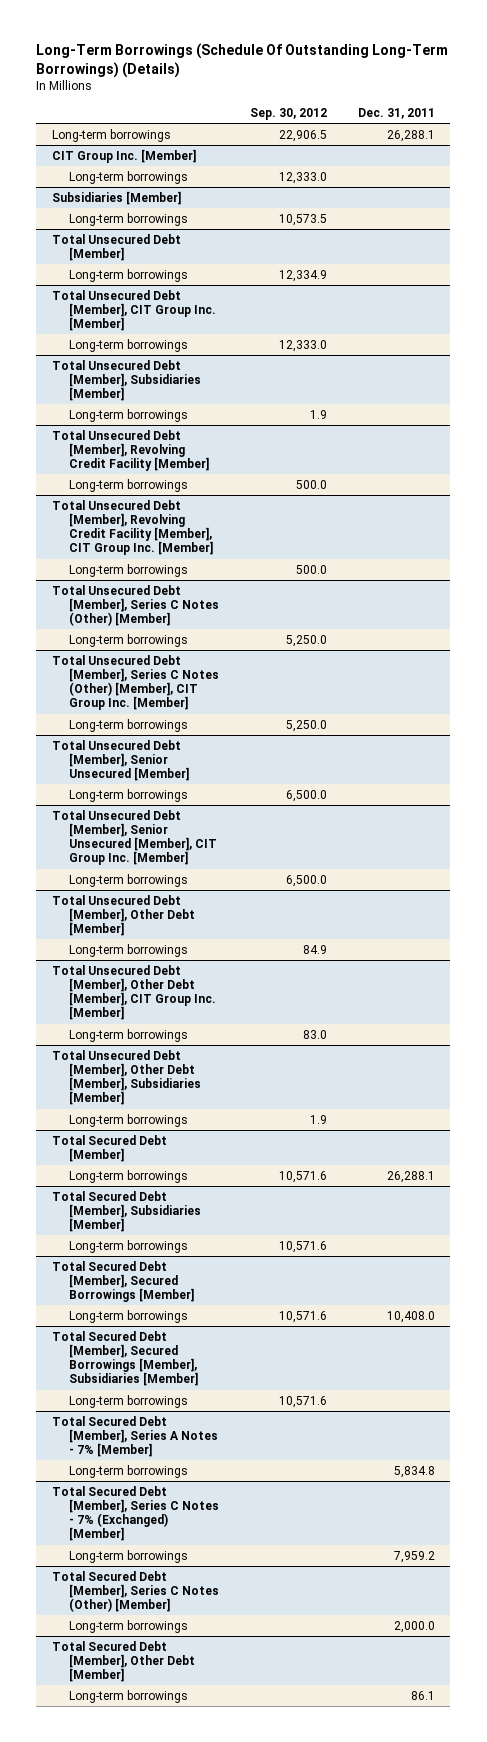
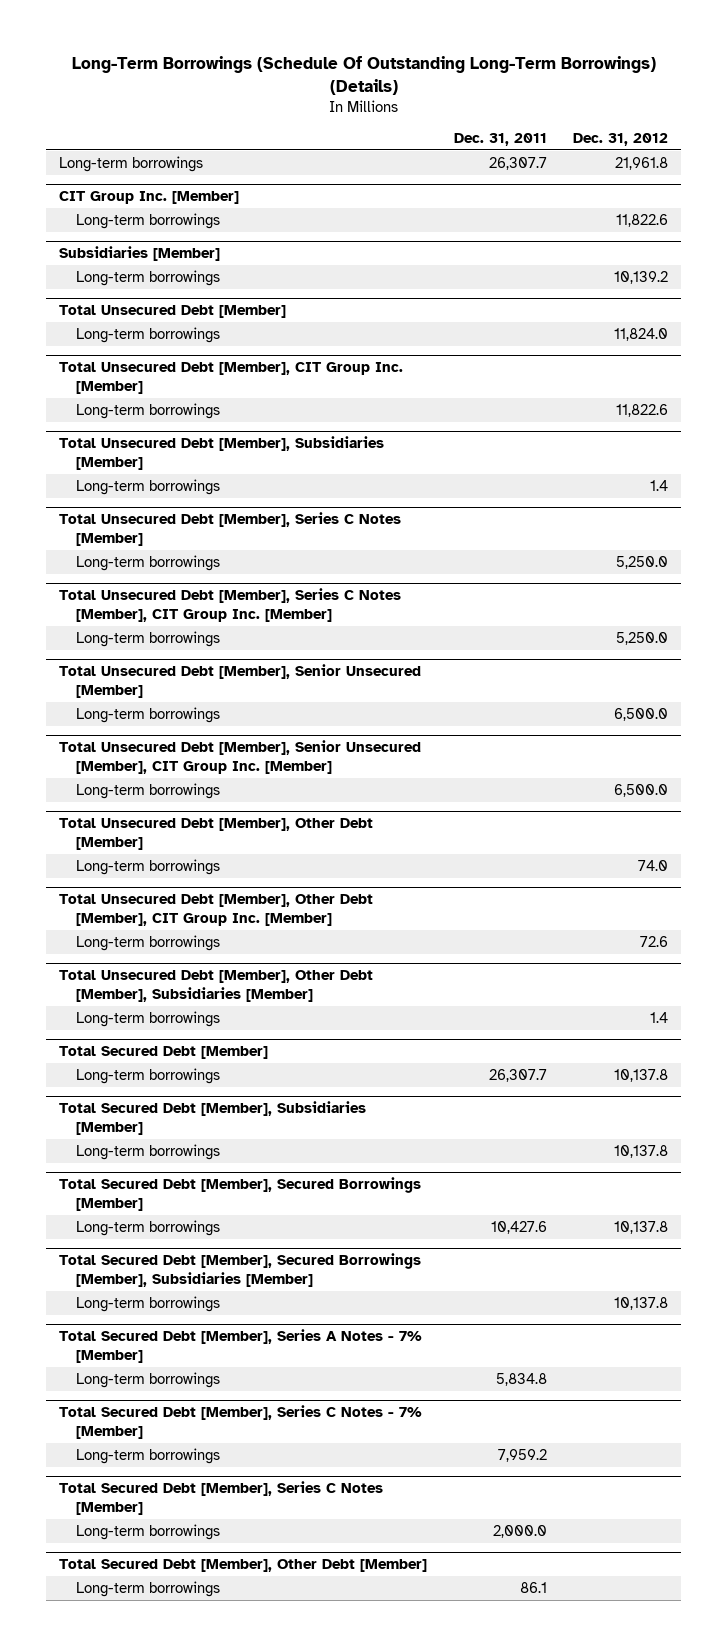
[249,108,327,121] Sep. 30, 2012 -> none
none -> [573,133,669,147] Dec. 31, 2012
[386,129,435,142] 26,288.1 -> [488,156,547,170] 26,307.7
[51,429,209,472] Total Unsecured Debt [Member], Revolving Credit Facility [Member] -> none
[68,478,188,492] Long-term borrowings -> none
[51,499,213,556] Total Unsecured Debt [Member], Revolving Credit Facility [Member], CIT Group Inc. [Member] -> none
[68,563,188,577] Long-term borrowings -> none
[51,584,219,627] Total Unsecured Debt [Member], Series C Notes (Other) [Member] -> [59,512,402,547] Total Unsecured Debt [Member], Series C Notes [Member]
[51,654,219,711] Total Unsecured Debt [Member], Series C Notes (Other) [Member], CIT Group Inc. [Member] -> [59,588,402,623] Total Unsecured Debt [Member], Series C Notes [Member], CIT Group Inc. [Member]
[386,1170,435,1183] 26,288.1 -> [488,1068,547,1082] 26,307.7
[386,1310,435,1323] 10,408.0 -> [490,1220,547,1234] 10,427.6
[51,1485,219,1542] Total Secured Debt [Member], Series C Notes - 7% (Exchanged) [Member] -> [59,1405,423,1440] Total Secured Debt [Member], Series C Notes - 7% [Member]
[51,1570,219,1613] Total Secured Debt [Member], Series C Notes (Other) [Member] -> [59,1481,384,1516] Total Secured Debt [Member], Series C Notes [Member]

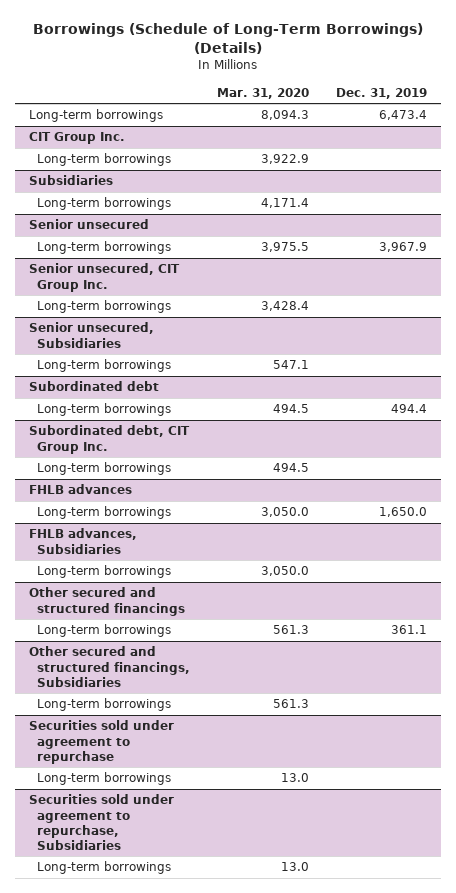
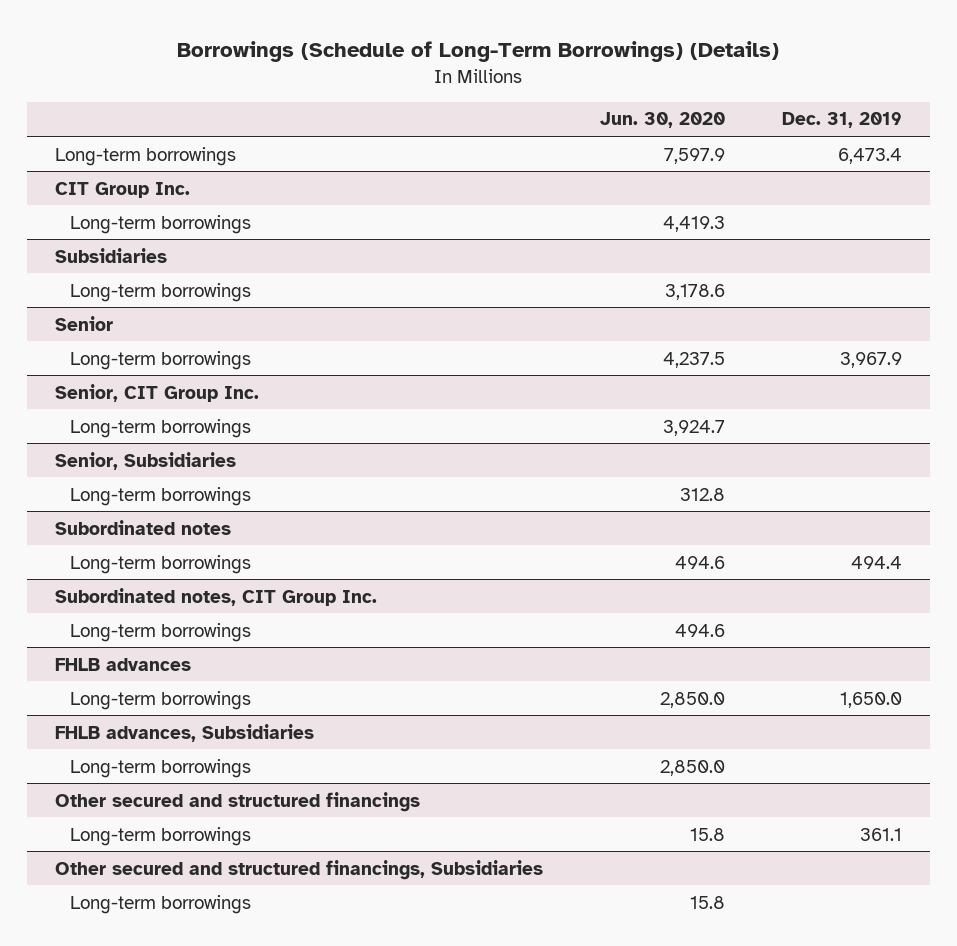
[217,87,310,99] Mar. 31, 2020 -> none
none -> [599,112,725,129] Jun. 30, 2020
[28,219,149,230] Senior unsecured -> [55,315,114,331] Senior
[28,263,180,292] Senior unsecured, CIT Group Inc. -> [55,383,260,402] Senior, CIT Group Inc.
[28,322,154,348] Senior unsecured, Subsidiaries -> [55,451,237,470] Senior, Subsidiaries
[28,381,159,392] Subordinated debt -> [55,519,232,535] Subordinated notes
[28,425,190,454] Subordinated debt, CIT Group Inc. -> [55,587,378,606] Subordinated notes, CIT Group Inc.
[28,720,174,764] Securities sold under agreement to repurchase -> none
[37,772,172,786] Long-term borrowings -> none
[28,794,174,850] Securities sold under agreement to repurchase, Subsidiaries -> none
[37,861,172,875] Long-term borrowings -> none

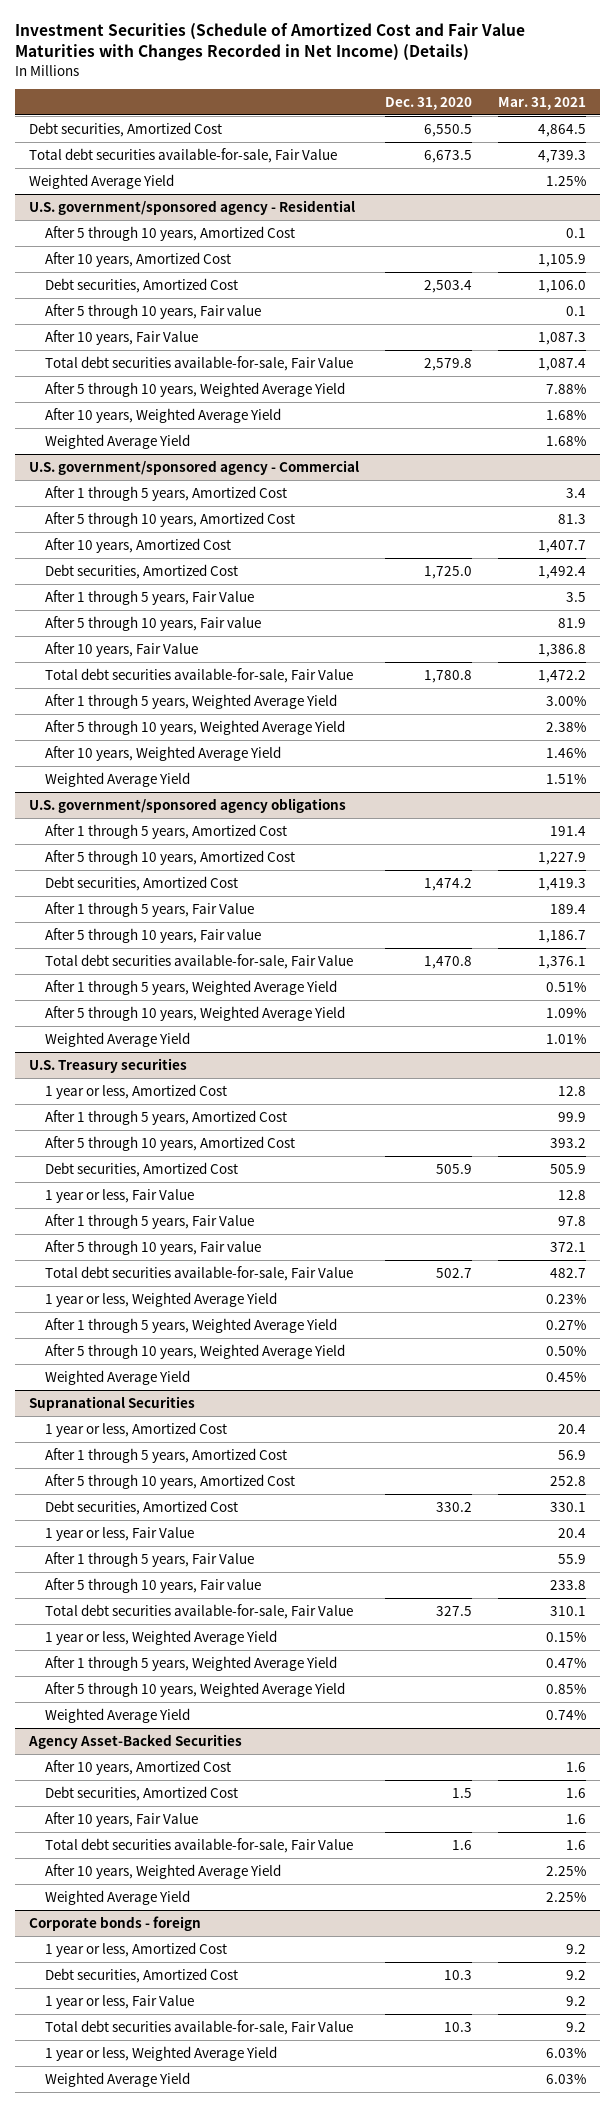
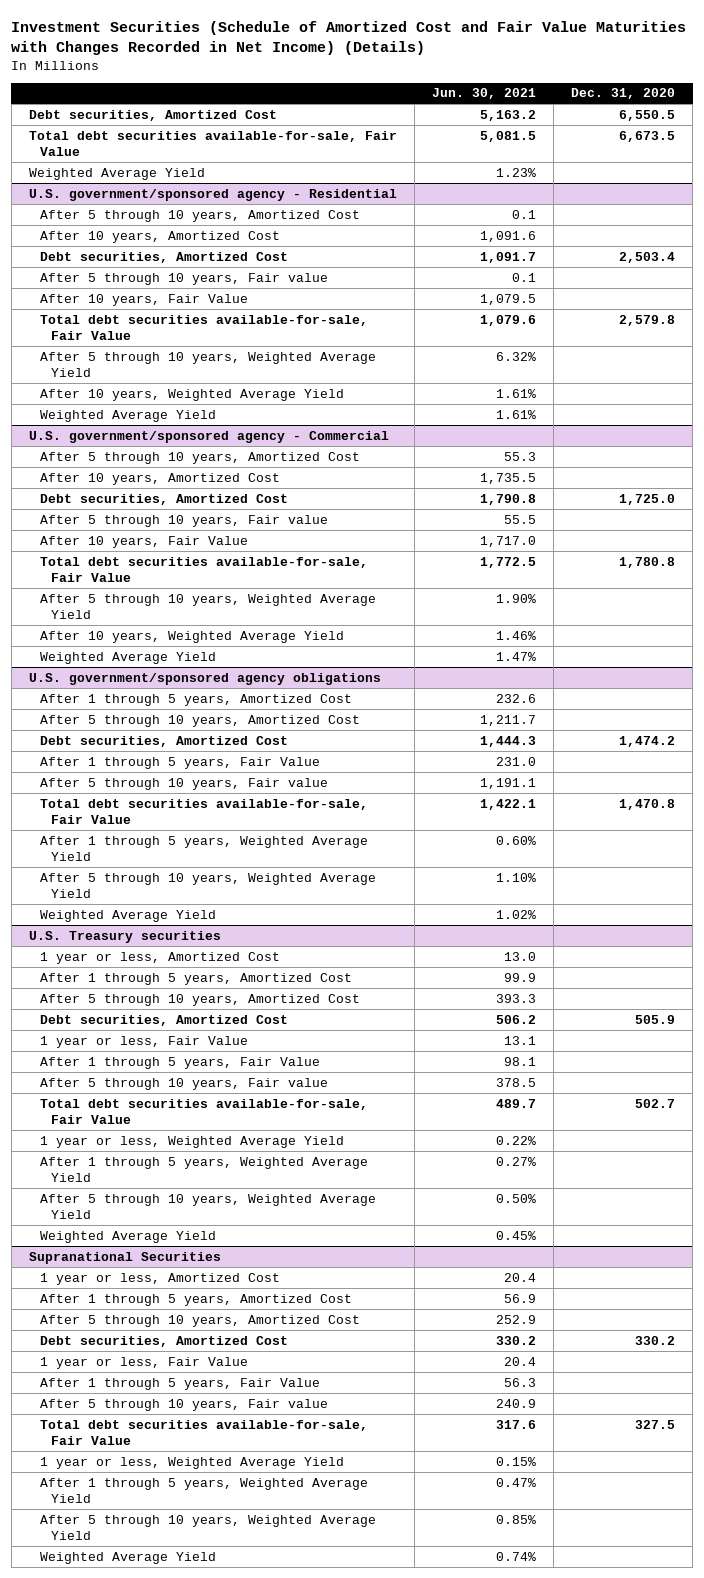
[498,96,587,110] Mar. 31, 2021 -> none
none -> [432,88,537,100] Jun. 30, 2021
[45,485,288,501] After 1 through 5 years, Amortized Cost -> none
[45,589,255,605] After 1 through 5 years, Fair Value -> none
[45,693,338,709] After 1 through 5 years, Weighted Average Yield -> none
[27,1733,242,1749] Agency Asset-Backed Securities -> none
[45,1759,232,1775] After 10 years, Amortized Cost -> none
[45,1785,239,1801] Debt securities, Amortized Cost -> none
[45,1811,199,1827] After 10 years, Fair Value -> none
[45,1837,354,1853] Total debt securities available-for-sale, Fair Value -> none
[45,1863,282,1879] After 10 years, Weighted Average Yield -> none
[45,1889,191,1905] Weighted Average Yield -> none
[28,1915,201,1931] Corporate bonds - foreign -> none
[45,1941,228,1957] 1 year or less, Amortized Cost -> none
[45,1967,239,1983] Debt securities, Amortized Cost -> none
[45,1994,195,2009] 1 year or less, Fair Value -> none
[45,2019,354,2035] Total debt securities available-for-sale, Fair Value -> none
[45,2045,278,2061] 1 year or less, Weighted Average Yield -> none
[45,2071,191,2087] Weighted Average Yield -> none

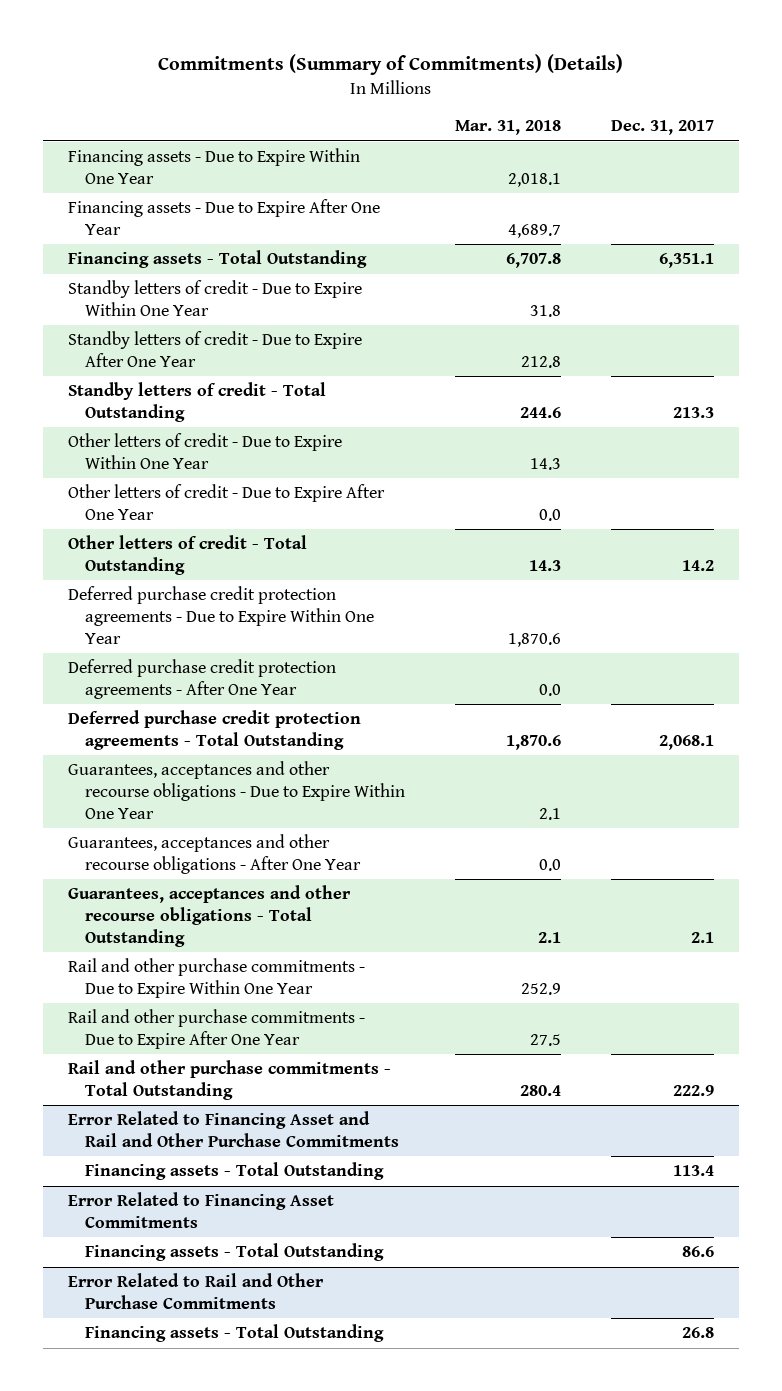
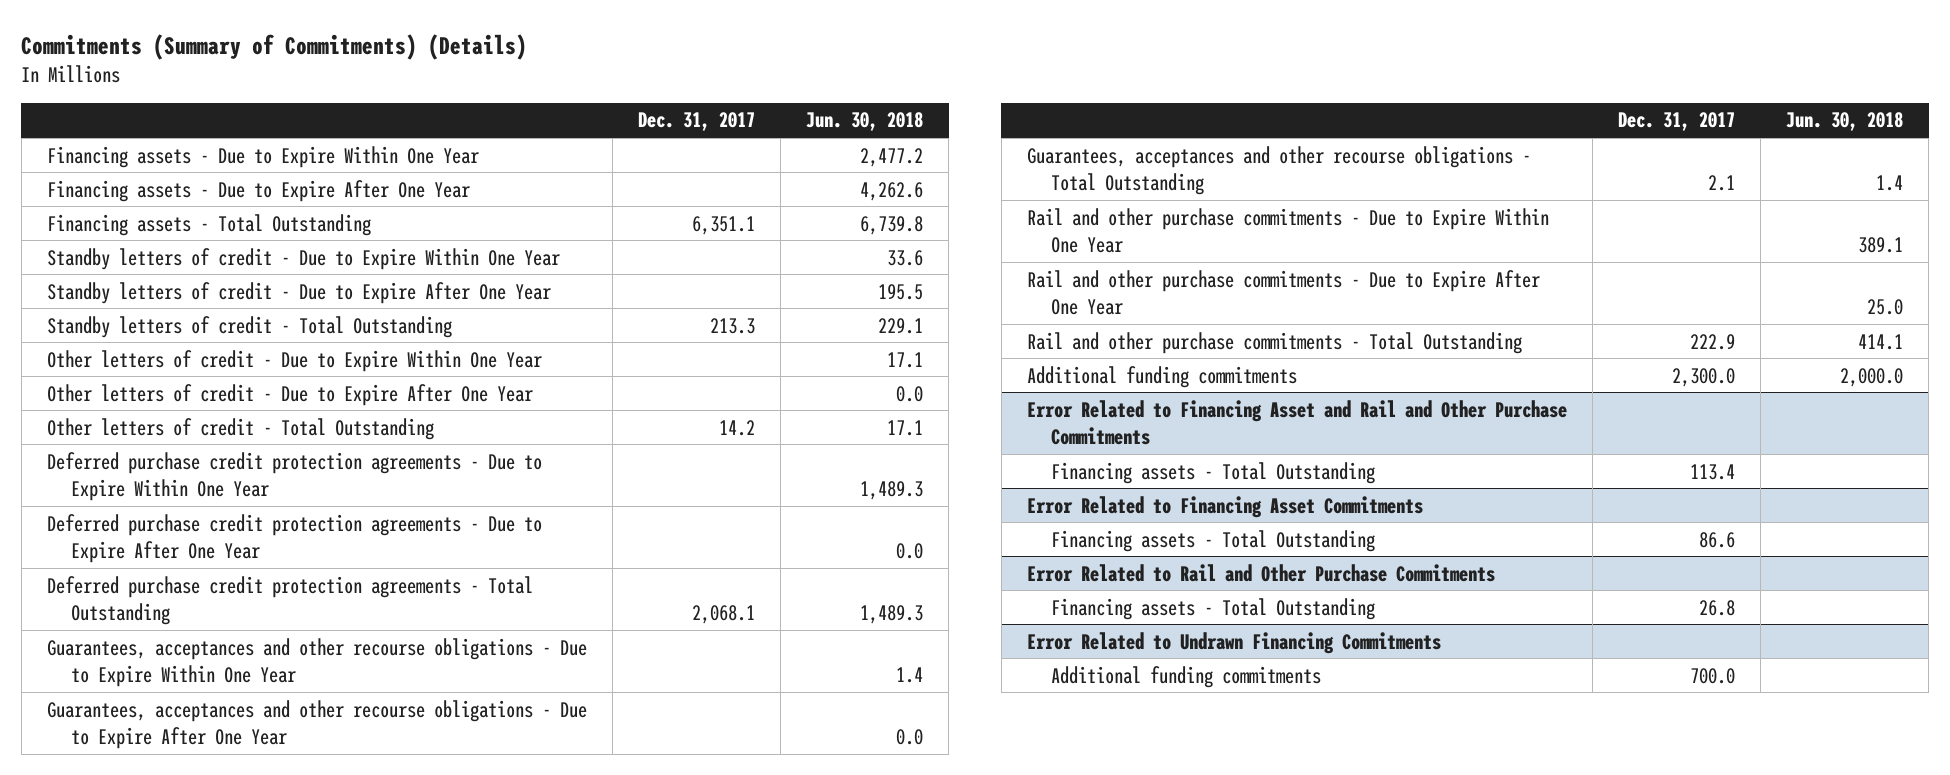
[454,120,561,136] Mar. 31, 2018 -> none
none -> [806,112,924,132] Jun. 30, 2018
[68,659,337,699] Deferred purchase credit protection agreements - After One Year -> [46,513,542,563] Deferred purchase credit protection agreements - Due to Expire After One Year
[68,834,362,874] Guarantees, acceptances and other recourse obligations - After One Year -> [46,699,587,749] Guarantees, acceptances and other recourse obligations - Due to Expire After One Year
none -> [1026,365,1297,388] Additional funding commitments
none -> [1026,631,1441,654] Error Related to Undrawn Financing Commitments
none -> [1050,665,1321,688] Additional funding commitments

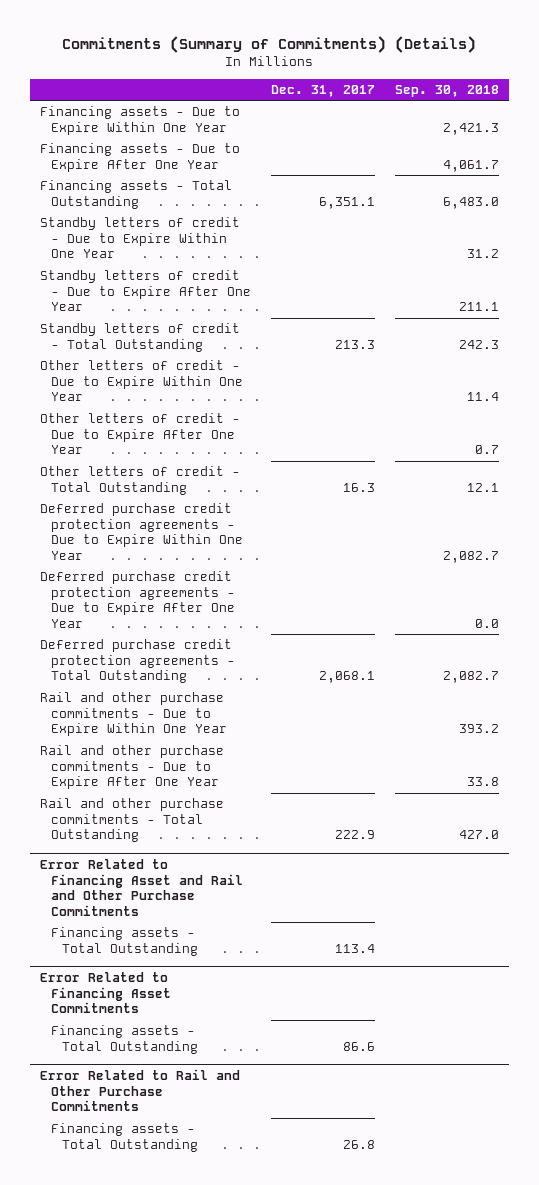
[806,112,924,132] Jun. 30, 2018 -> none
none -> [394,84,499,97] Sep. 30, 2018
[719,419,756,436] 14.2 -> [343,482,376,492] 16.3
[46,637,587,687] Guarantees, acceptances and other recourse obligations - Due to Expire Within One Year -> none
[46,699,587,749] Guarantees, acceptances and other recourse obligations - Due to Expire After One Year -> none
[1026,145,1531,195] Guarantees, acceptances and other recourse obligations - Total Outstanding -> none
[1026,365,1297,388] Additional funding commitments -> none
[1026,631,1441,654] Error Related to Undrawn Financing Commitments -> none
[1050,665,1321,688] Additional funding commitments -> none

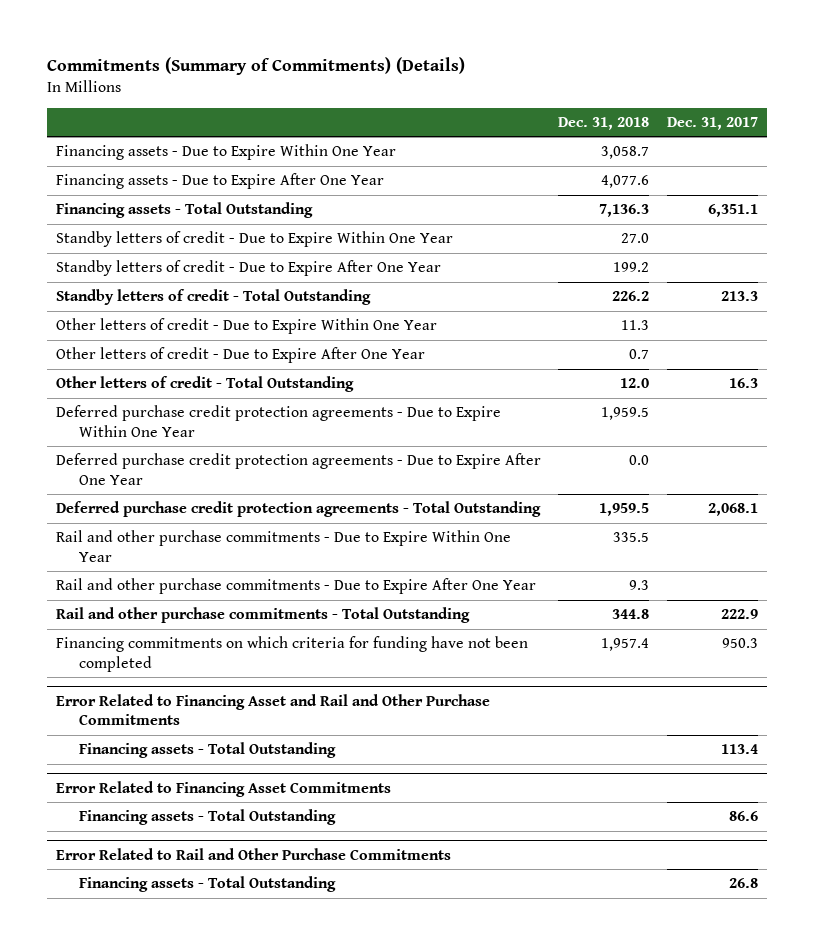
[394,84,499,97] Sep. 30, 2018 -> none
none -> [558,116,650,130] Dec. 31, 2018
none -> [55,636,528,672] Financing commitments on which criteria for funding have not been completed

